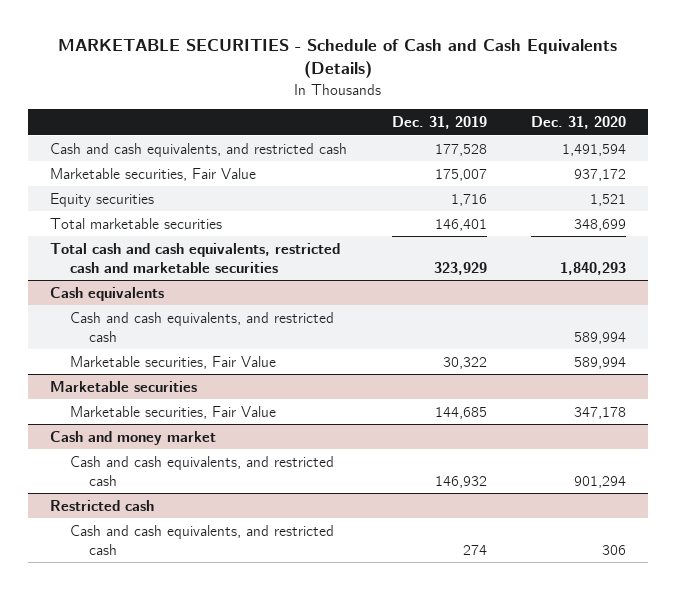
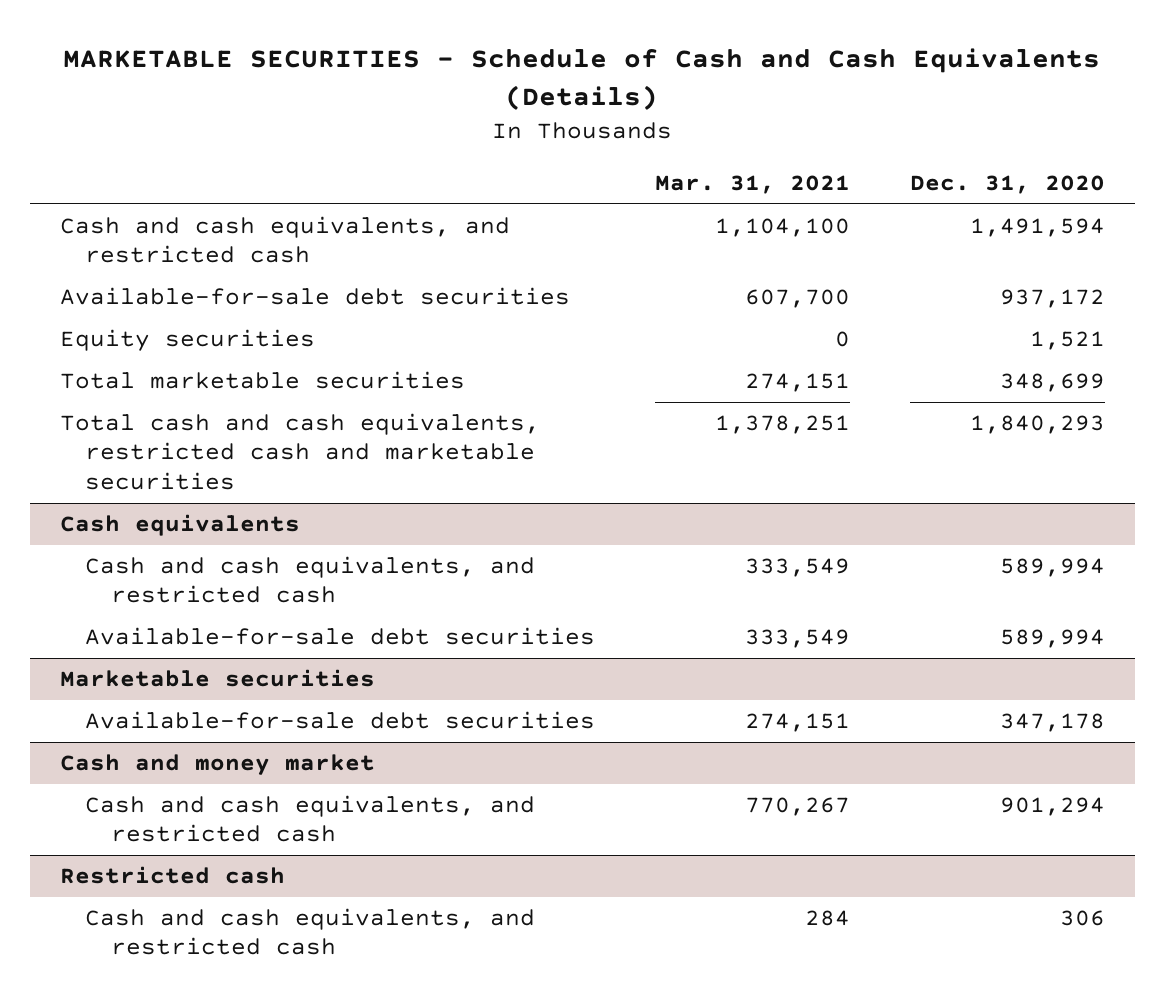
[391,116,487,130] Dec. 31, 2019 -> none
none -> [655,175,851,195] Mar. 31, 2021
[50,167,257,181] Marketable securities, Fair Value -> [59,286,570,305] Available-for-sale debt securities
[69,355,276,369] Marketable securities, Fair Value -> [85,626,596,645] Available-for-sale debt securities
[69,405,276,419] Marketable securities, Fair Value -> [85,710,596,729] Available-for-sale debt securities

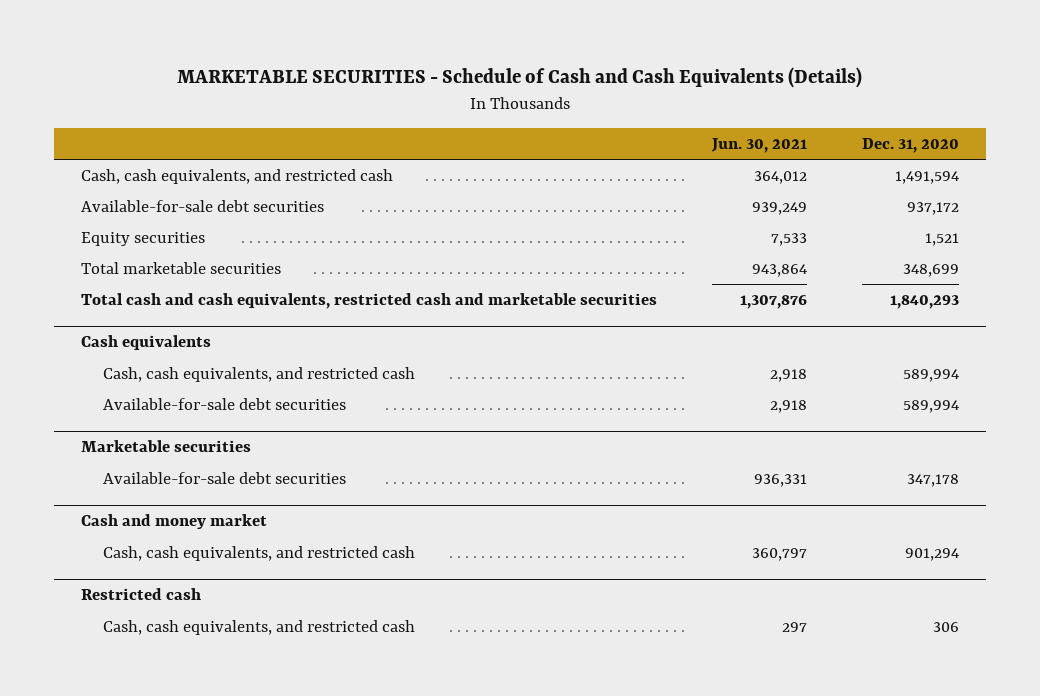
[655,175,851,195] Mar. 31, 2021 -> none
none -> [711,137,808,153] Jun. 30, 2021
[59,215,510,264] Cash and cash equivalents, and restricted cash -> [81,169,394,185] Cash, cash equivalents, and restricted cash
[85,555,536,604] Cash and cash equivalents, and restricted cash -> [103,367,416,383] Cash, cash equivalents, and restricted cash
[85,794,536,843] Cash and cash equivalents, and restricted cash -> [103,546,416,562] Cash, cash equivalents, and restricted cash
[85,907,536,956] Cash and cash equivalents, and restricted cash -> [103,620,416,636] Cash, cash equivalents, and restricted cash

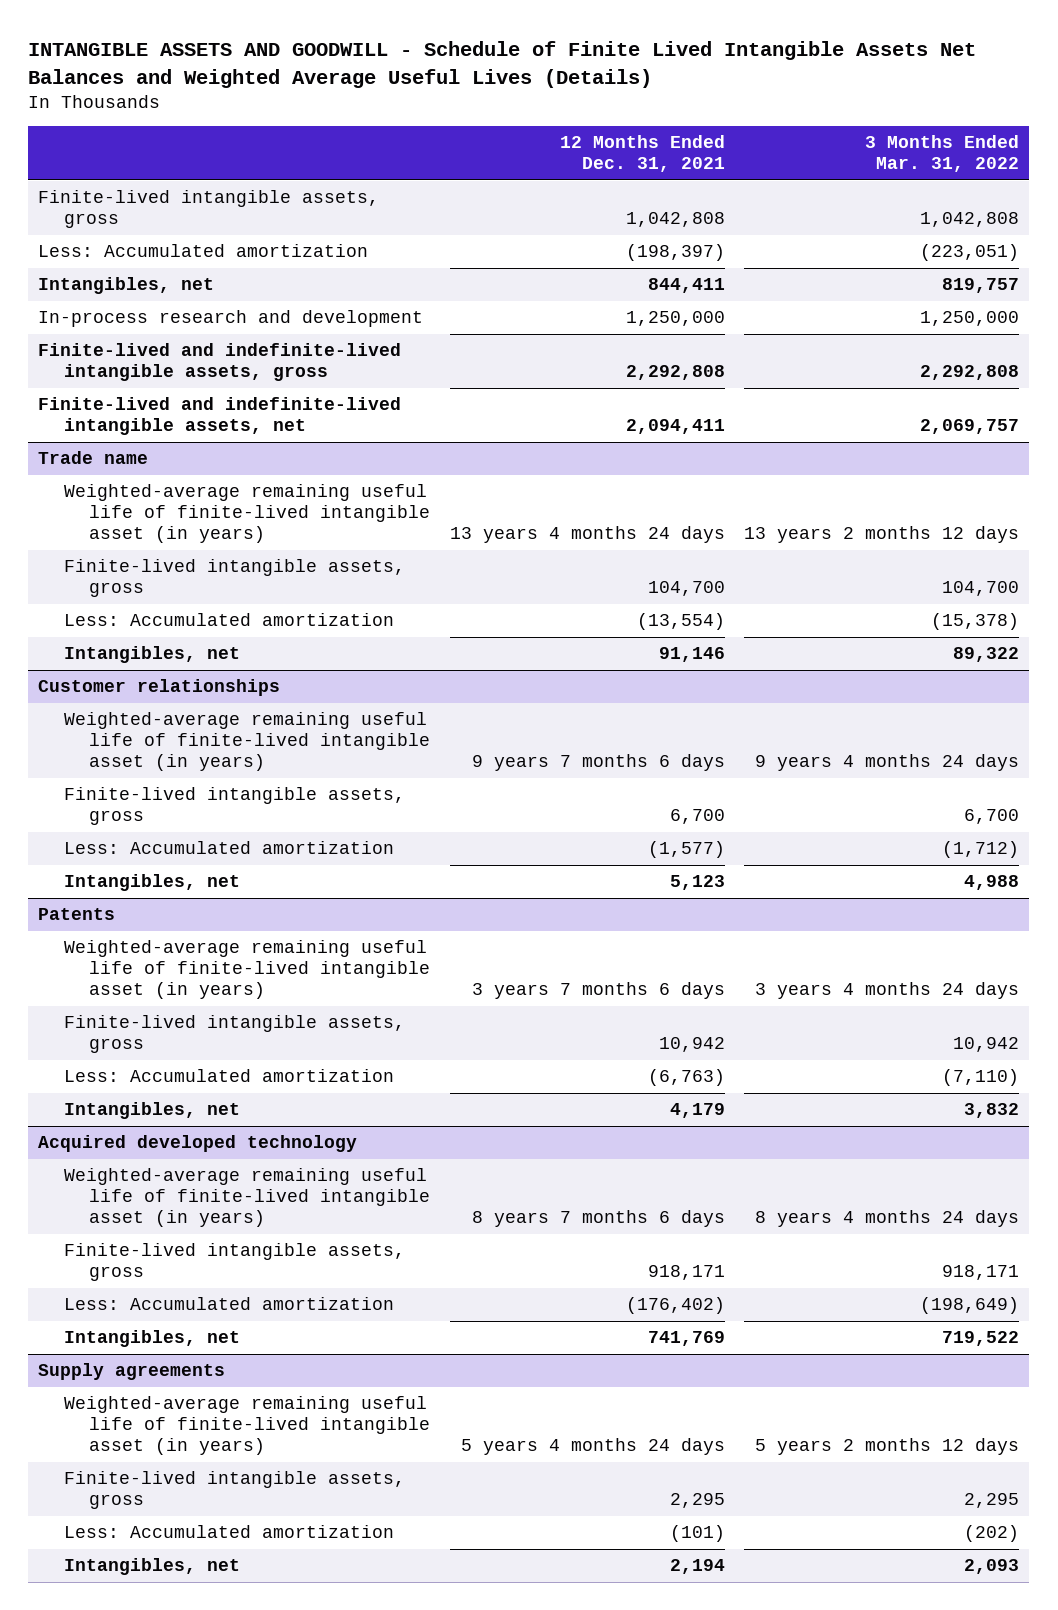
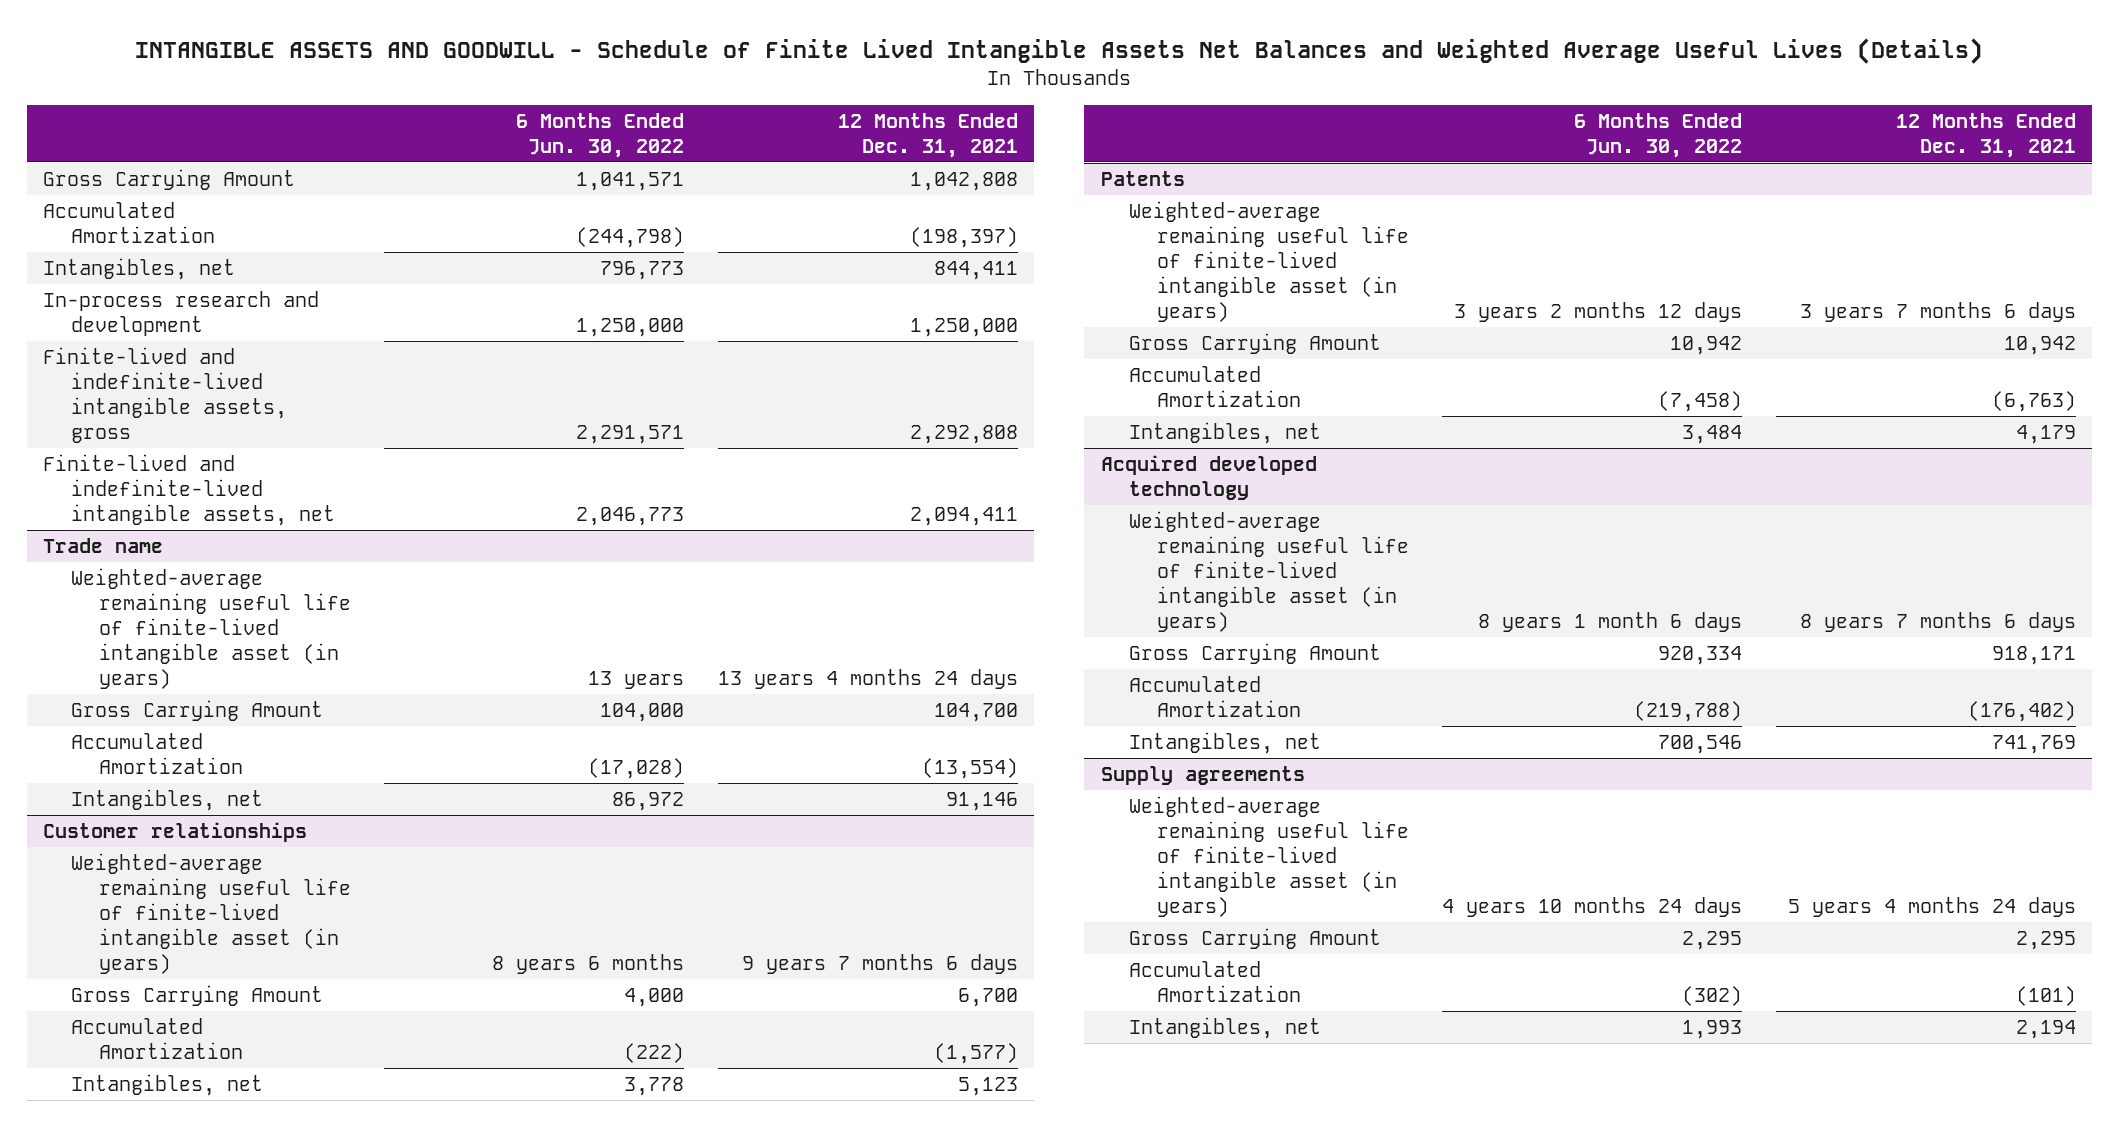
[865,134,1020,172] 3 Months Ended Mar. 31, 2022 -> none
none -> [516,112,685,158] 6 Months Ended Jun. 30, 2022
[38,190,380,229] Finite-lived intangible assets, gross -> [43,168,296,190] Gross Carrying Amount
[38,244,369,258] Less: Accumulated amortization -> [43,201,216,244] Accumulated Amortization
[63,559,405,598] Finite-lived intangible assets, gross -> [71,699,324,721] Gross Carrying Amount
[63,613,394,627] Less: Accumulated amortization -> [71,732,243,775] Accumulated Amortization
[63,787,405,826] Finite-lived intangible assets, gross -> [71,984,324,1006] Gross Carrying Amount
[63,841,394,855] Less: Accumulated amortization -> [71,1017,243,1060] Accumulated Amortization
[63,1015,405,1054] Finite-lived intangible assets, gross -> [1128,332,1381,354] Gross Carrying Amount
[63,1069,394,1083] Less: Accumulated amortization -> [1128,365,1301,408] Accumulated Amortization
[63,1243,405,1282] Finite-lived intangible assets, gross -> [1128,642,1381,664] Gross Carrying Amount
[63,1297,394,1311] Less: Accumulated amortization -> [1128,675,1301,718] Accumulated Amortization
[63,1471,405,1510] Finite-lived intangible assets, gross -> [1128,927,1381,949] Gross Carrying Amount
[63,1525,394,1539] Less: Accumulated amortization -> [1128,960,1301,1003] Accumulated Amortization

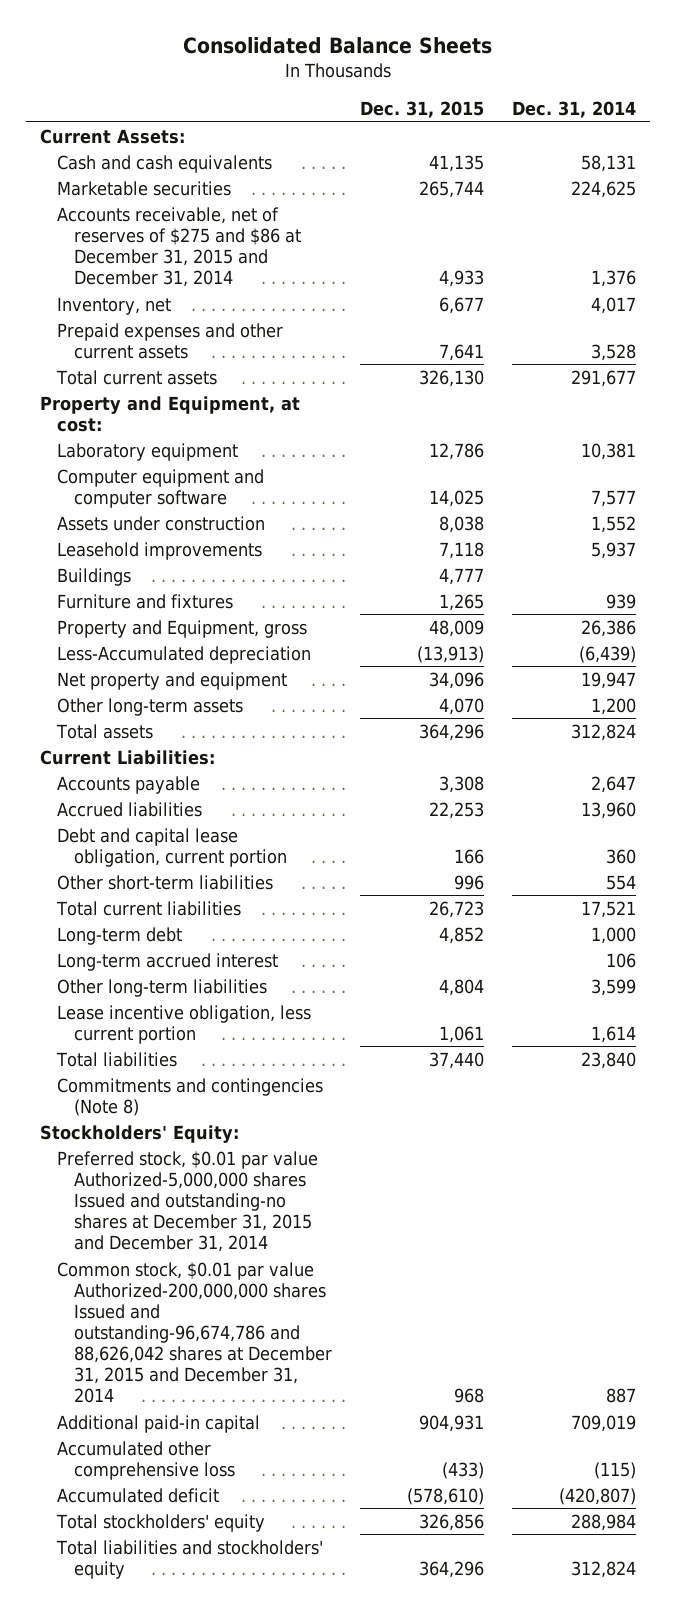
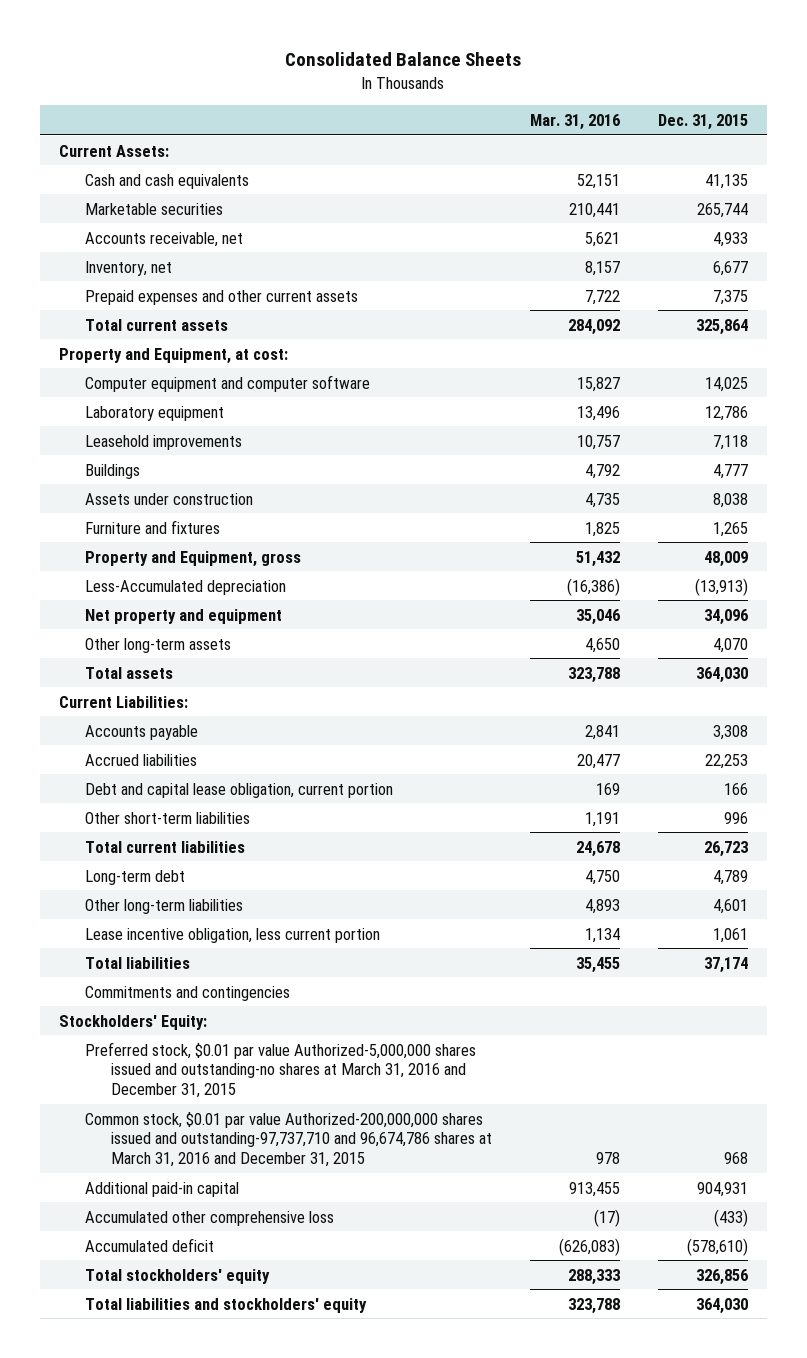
[512,101,637,119] Dec. 31, 2014 -> none
none -> [530,114,621,131] Mar. 31, 2016
[56,206,301,288] Accounts receivable, net of reserves of $275 and $86 at December 31, 2015 and December 31, 2014 -> [85,231,244,247] Accounts receivable, net
[438,343,484,361] 7,641 -> [712,289,748,305] 7,375
[418,369,484,387] 326,130 -> [695,318,748,335] 325,864
[56,442,238,461] Laboratory equipment -> [85,405,225,421] Laboratory equipment
[56,515,265,531] Assets under construction -> [85,492,254,505] Assets under construction
[418,723,484,741] 364,296 -> [695,666,748,683] 364,030
[56,952,278,971] Long-term accrued interest -> none
[438,926,484,944] 4,852 -> [712,869,748,885] 4,789
[438,978,484,996] 4,804 -> [712,898,748,914] 4,601
[428,1051,484,1069] 37,440 -> [703,956,748,973] 37,174
[56,1077,323,1116] Commitments and contingencies (Note 8) -> [85,985,291,1001] Commitments and contingencies
[56,1150,318,1253] Preferred stock, $0.01 par value Authorized-5,000,000 shares Issued and outstanding-no shares at December 31, 2015 and December 31, 2014 -> [85,1041,477,1099] Preferred stock, $0.01 par value Authorized-5,000,000 shares issued and outstanding-no shares at March 31, 2016 and December 31, 2015
[56,1261,332,1404] Common stock, $0.01 par value Authorized-200,000,000 shares Issued and outstanding-96,674,786 and 88,626,042 shares at December 31, 2015 and December 31, 2014 -> [85,1111,493,1168] Common stock, $0.01 par value Authorized-200,000,000 shares issued and outstanding-97,737,710 and 96,674,786 shares at March 31, 2016 and December 31, 2015
[418,1560,484,1578] 364,296 -> [695,1297,748,1314] 364,030

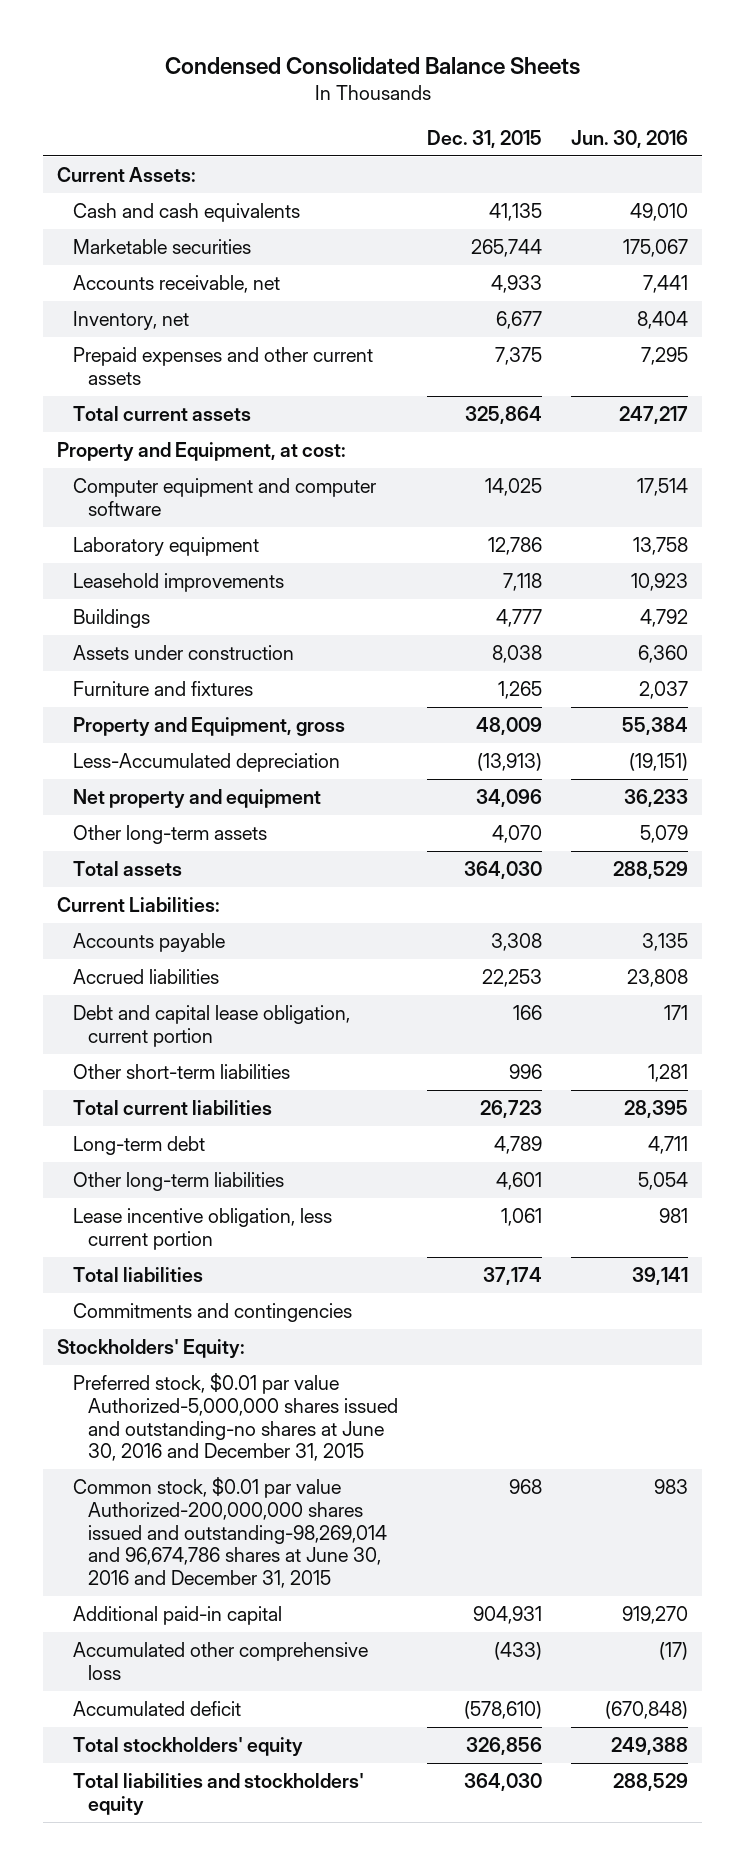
[285,52,522,67] Consolidated Balance Sheets -> [164,56,580,75] Condensed Consolidated Balance Sheets
[530,114,621,131] Mar. 31, 2016 -> none
none -> [570,129,688,148] Jun. 30, 2016
[85,1041,477,1099] Preferred stock, $0.01 par value Authorized-5,000,000 shares issued and outstanding-no shares at March 31, 2016 and December 31, 2015 -> [72,1373,398,1462] Preferred stock, $0.01 par value Authorized-5,000,000 shares issued and outstanding-no shares at June 30, 2016 and December 31, 2015
[85,1111,493,1168] Common stock, $0.01 par value Authorized-200,000,000 shares issued and outstanding-97,737,710 and 96,674,786 shares at March 31, 2016 and December 31, 2015 -> [72,1477,387,1589] Common stock, $0.01 par value Authorized-200,000,000 shares issued and outstanding-98,269,014 and 96,674,786 shares at June 30, 2016 and December 31, 2015

